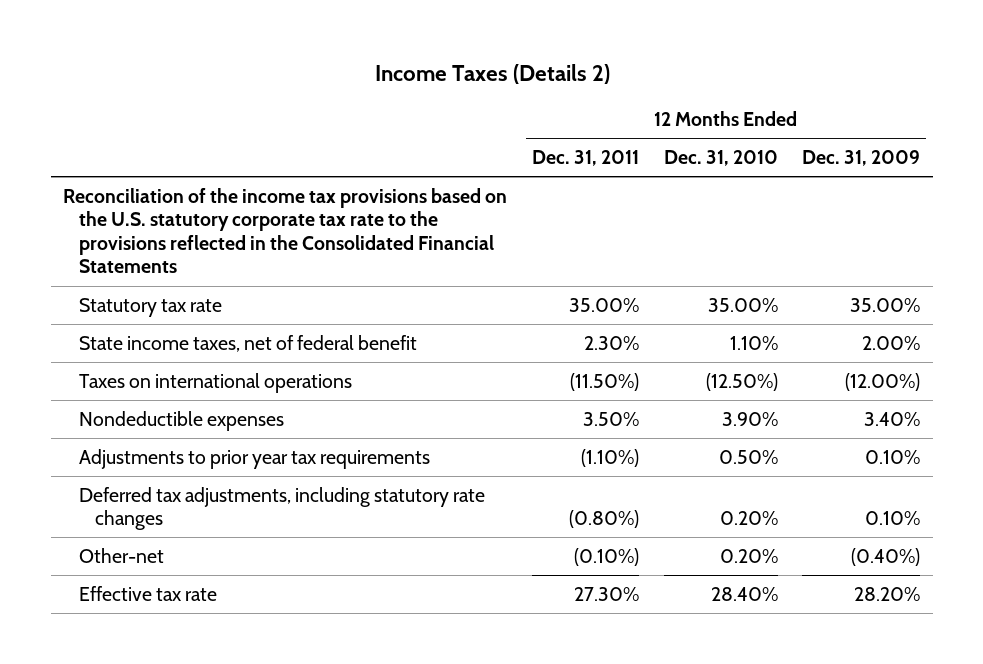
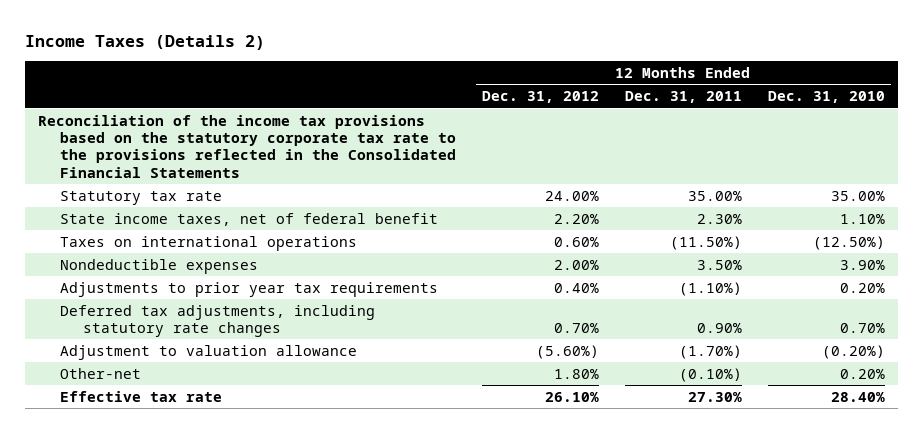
[802,150,921,167] Dec. 31, 2009 -> none
none -> [482,91,600,104] Dec. 31, 2012
[63,187,508,274] Reconciliation of the income tax provisions based on the U.S. statutory corporate tax rate to the provisions reflected in the Consolidated Financial Statements -> [37,114,457,178] Reconciliation of the income tax provisions based on the statutory corporate tax rate to the provisions reflected in the Consolidated Financial Statements
[718,449,778,464] 0.50% -> [839,282,885,293] 0.20%
[568,510,639,529] (0.80%) -> [696,323,742,334] 0.90%
[719,511,778,526] 0.20% -> [839,323,885,334] 0.70%
none -> [60,344,358,360] Adjustment to valuation allowance

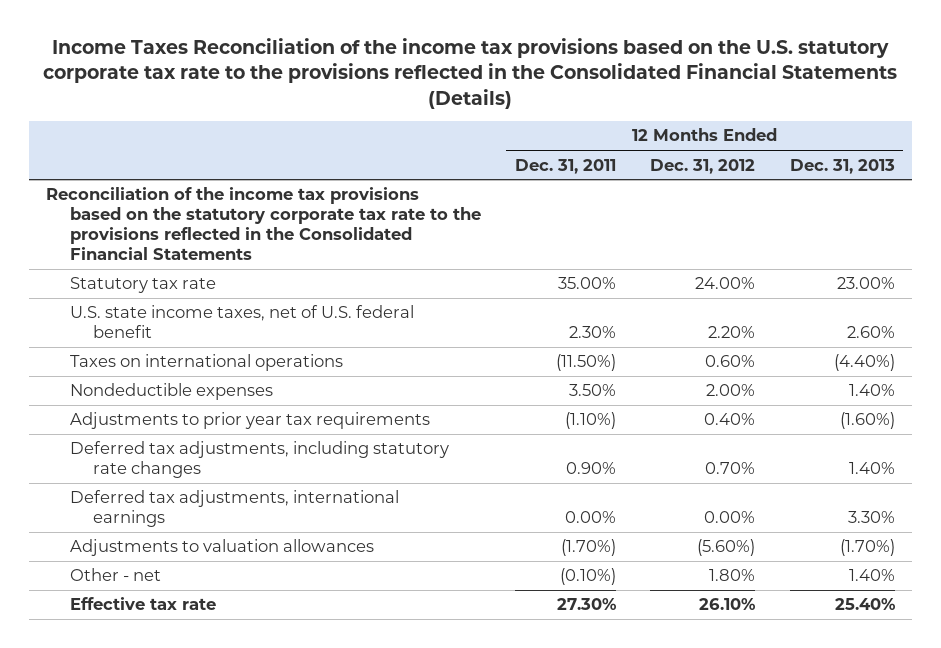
[24,35,265,51] Income Taxes (Details 2) -> [43,38,898,109] Income Taxes Reconciliation of the income tax provisions based on the U.S. statutory corporate tax rate to the provisions reflected in the Consolidated Financial Statements (Details)
[767,91,885,104] Dec. 31, 2010 -> none
none -> [789,158,895,174] Dec. 31, 2013
[60,212,439,226] State income taxes, net of federal benefit -> [69,305,414,339] U.S. state income taxes, net of U.S. federal benefit
none -> [69,490,399,528] Deferred tax adjustments, international earnings
[60,344,358,360] Adjustment to valuation allowance -> [69,539,374,557] Adjustments to valuation allowances
[60,367,142,379] Other-net -> [69,568,161,582] Other - net

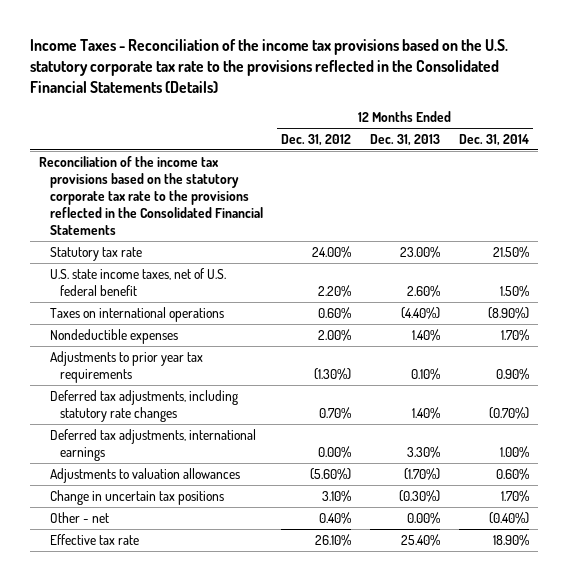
[43,38,898,109] Income Taxes Reconciliation of the income tax provisions based on the U.S. statutory corporate tax rate to the provisions reflected in the Consolidated Financial Statements (Details) -> [30,39,509,93] Income Taxes - Reconciliation of the income tax provisions based on the U.S. statutory corporate tax rate to the provisions reflected in the Consolidated Financial Statements (Details)
[515,158,617,174] Dec. 31, 2011 -> none
none -> [458,133,529,146] Dec. 31, 2014
[704,413,756,426] 0.40% -> [314,367,352,380] (1.30%)
[839,412,895,430] (1.60%) -> [411,367,441,380] 0.10%
none -> [49,489,224,505] Change in uncertain tax positions
[709,569,756,582] 1.80% -> [319,511,352,524] 0.40%
[848,569,895,582] 1.40% -> [407,511,441,524] 0.00%

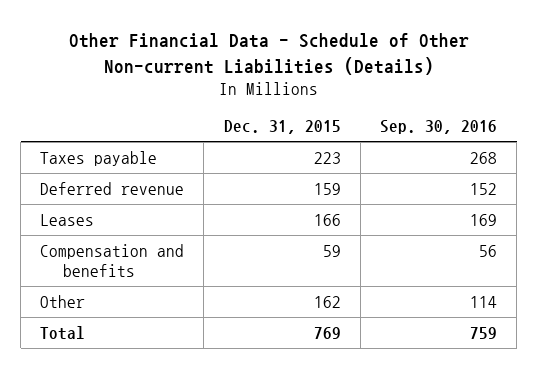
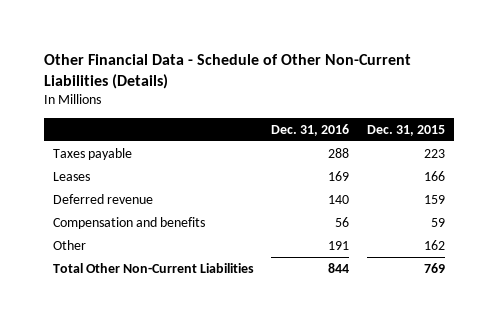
[68,33,469,75] Other Financial Data - Schedule of Other Non-current Liabilities (Details) -> [43,53,411,89] Other Financial Data - Schedule of Other Non-Current Liabilities (Details)
[379,120,497,135] Sep. 30, 2016 -> none
none -> [271,123,350,136] Dec. 31, 2016
[40,181,185,195] Deferred revenue -> [52,193,153,204] Deferred revenue
[40,325,86,340] Total -> [52,262,254,273] Total Other Non-Current Liabilities

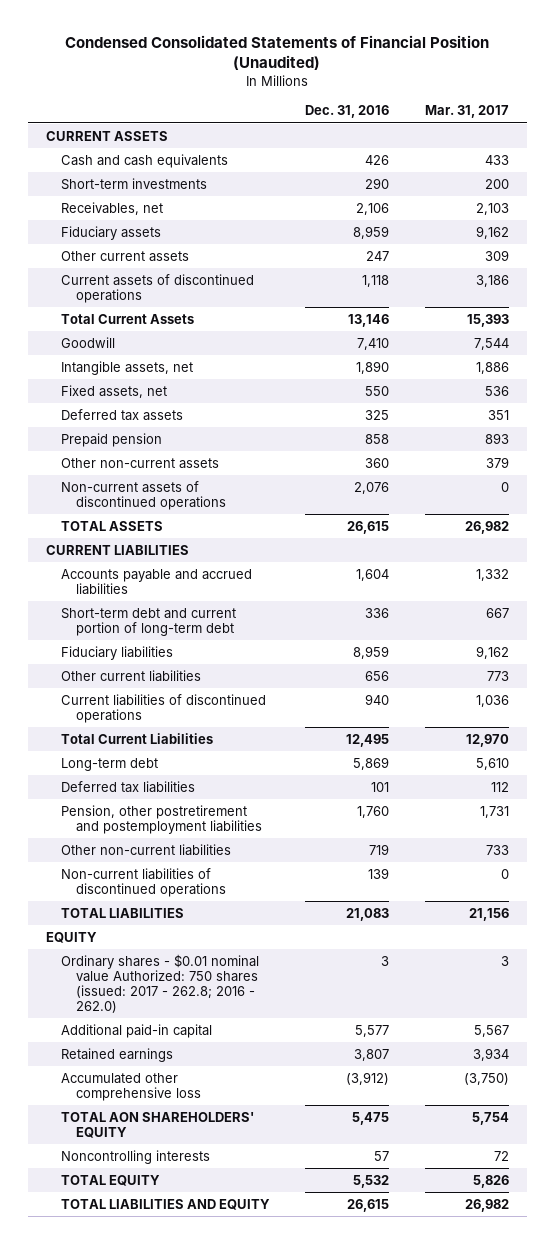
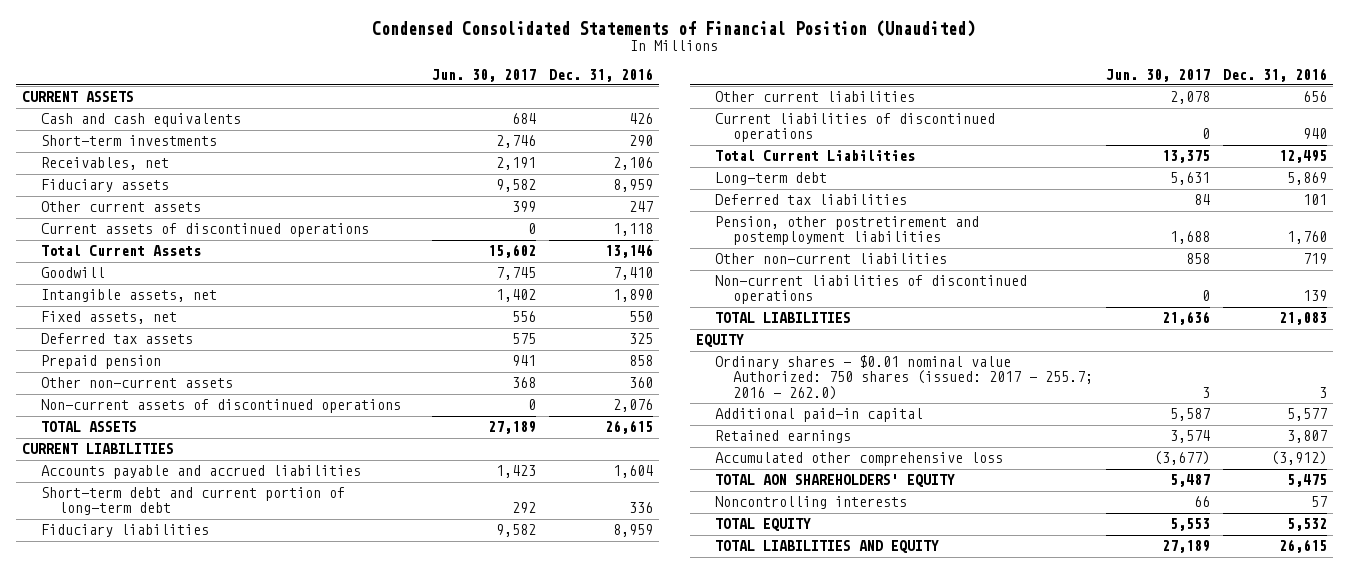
[424,105,509,119] Mar. 31, 2017 -> none
none -> [432,68,537,82] Jun. 30, 2017
[61,953,260,1013] Ordinary shares - $0.01 nominal value Authorized: 750 shares (issued: 2017 - 262.8; 2016 - 262.0) -> [714,355,1094,400] Ordinary shares - $0.01 nominal value Authorized: 750 shares (issued: 2017 - 255.7; 2016 - 262.0)

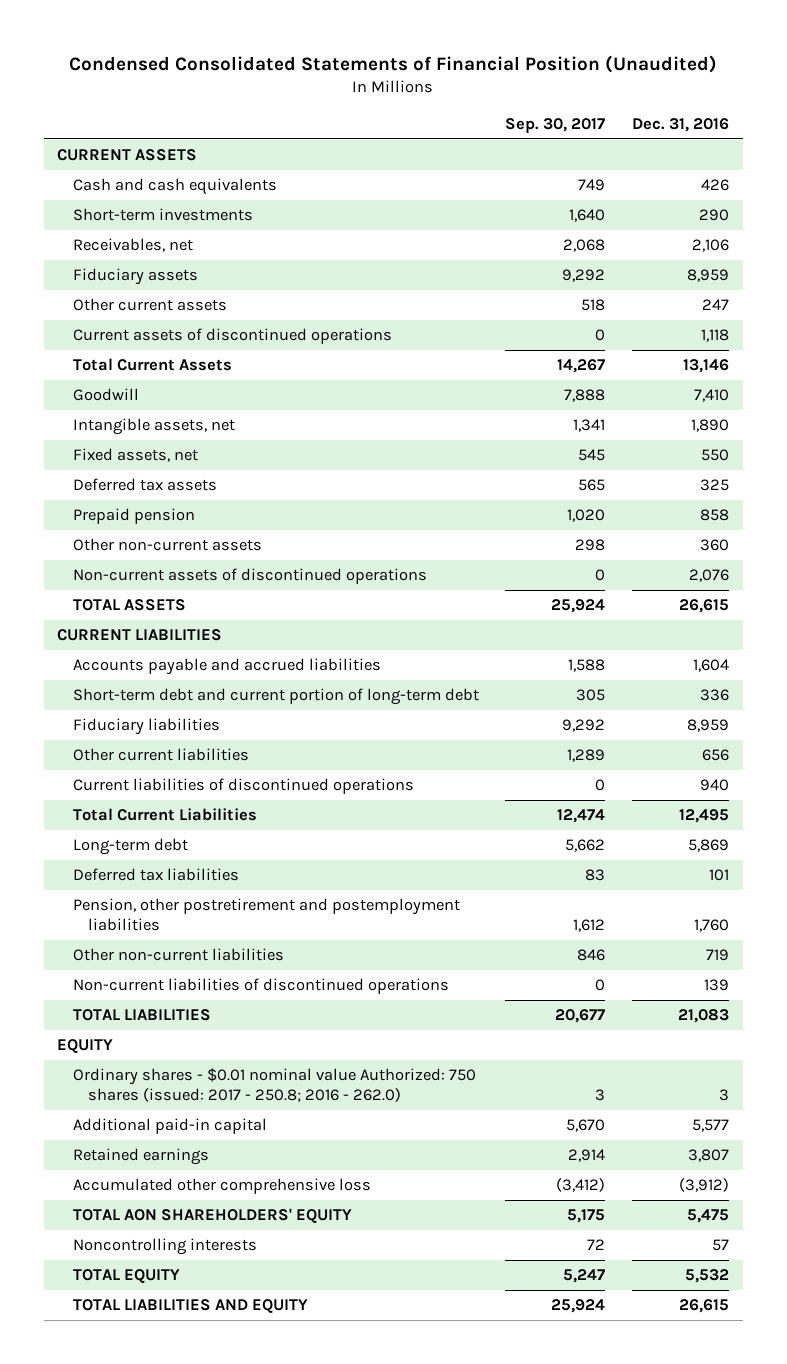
[432,68,537,82] Jun. 30, 2017 -> none
none -> [505,117,606,133] Sep. 30, 2017
[714,355,1094,400] Ordinary shares - $0.01 nominal value Authorized: 750 shares (issued: 2017 - 255.7; 2016 - 262.0) -> [72,1068,476,1102] Ordinary shares - $0.01 nominal value Authorized: 750 shares (issued: 2017 - 250.8; 2016 - 262.0)

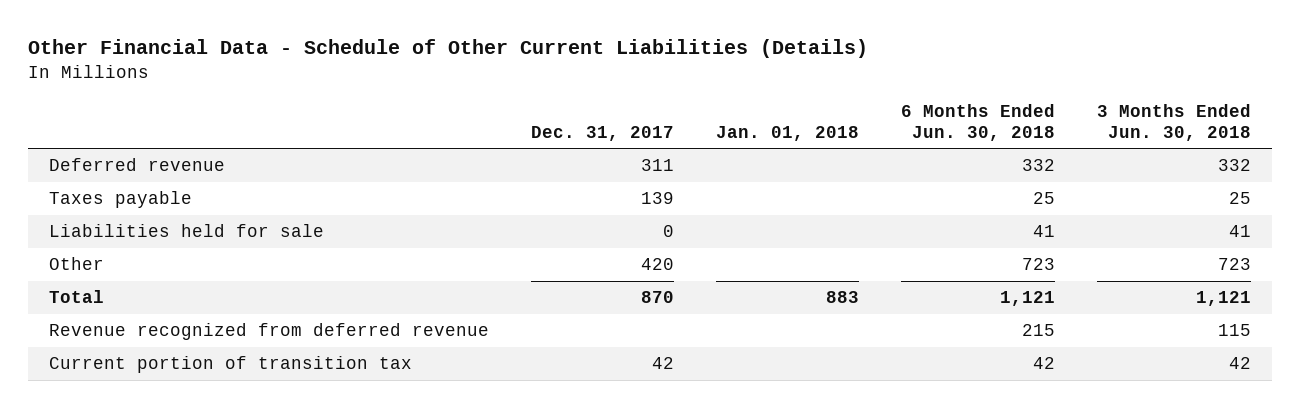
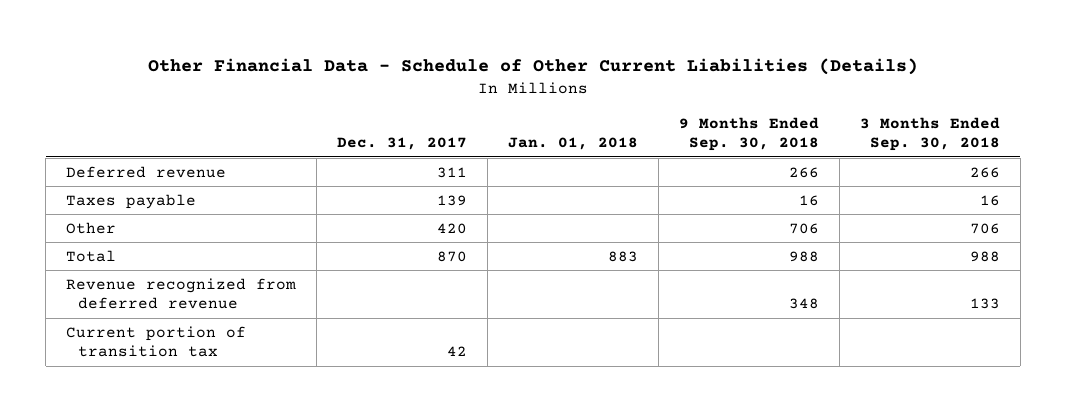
[900,104,1055,141] 6 Months Ended Jun. 30, 2018 -> none
[1096,104,1251,141] 3 Months Ended Jun. 30, 2018 -> none
none -> [679,116,820,152] 9 Months Ended Sep. 30, 2018
none -> [859,116,1000,152] 3 Months Ended Sep. 30, 2018
[48,224,324,238] Liabilities held for sale -> none

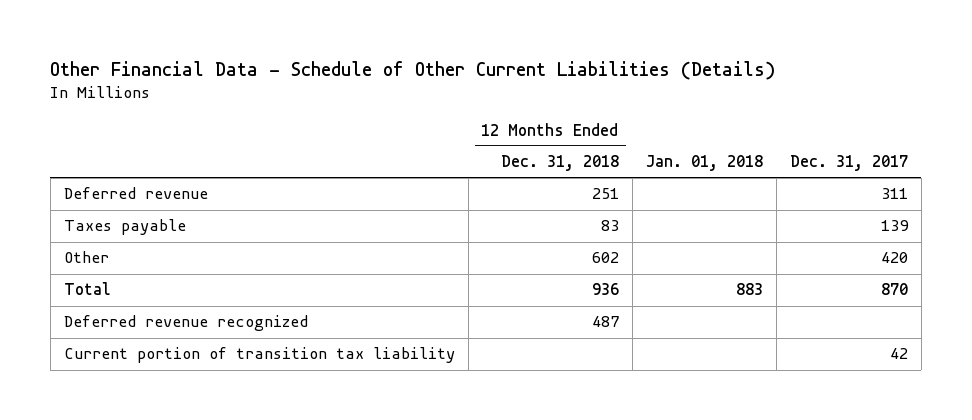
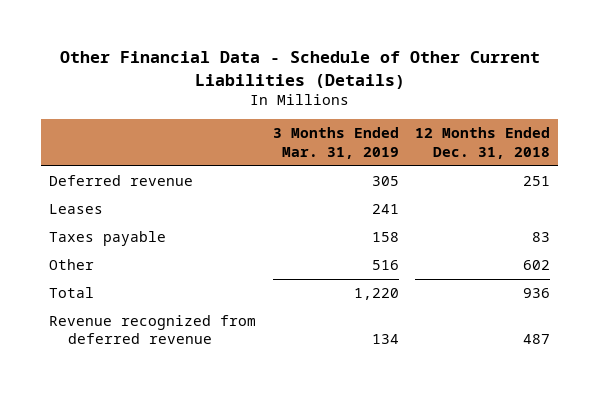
[645,155,763,172] Jan. 01, 2018 -> none
[789,155,908,172] Dec. 31, 2017 -> none
none -> [272,127,399,159] 3 Months Ended Mar. 31, 2019
none -> [49,204,104,215] Leases
[63,347,455,364] Current portion of transition tax liability -> none
[63,315,308,332] Deferred revenue recognized -> [49,315,257,345] Revenue recognized from deferred revenue

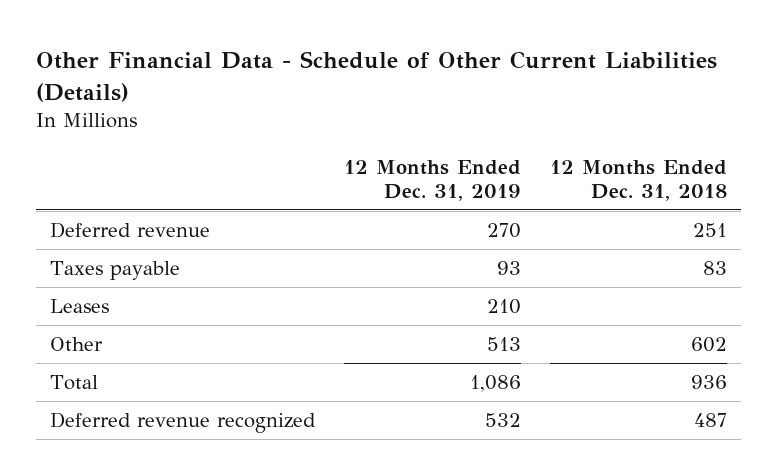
[272,127,399,159] 3 Months Ended Mar. 31, 2019 -> none
none -> [344,159,522,201] 12 Months Ended Dec. 31, 2019
[49,204,104,215] Leases -> [50,298,110,313] Leases
[49,315,257,345] Revenue recognized from deferred revenue -> [50,411,317,433] Deferred revenue recognized

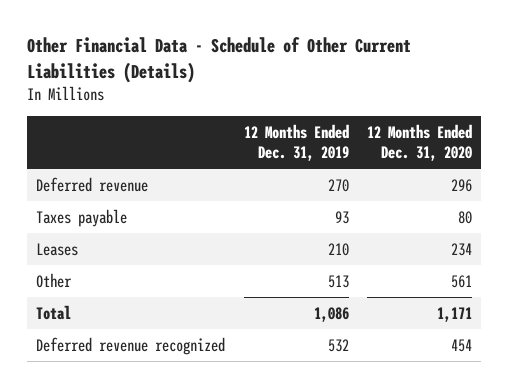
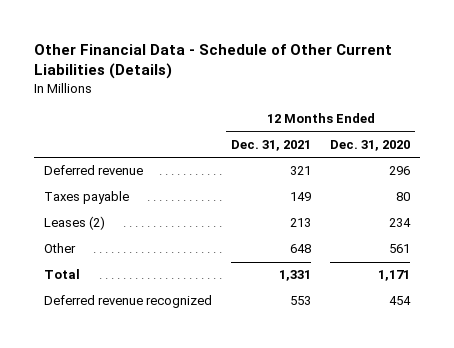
[243,123,349,161] 12 Months Ended Dec. 31, 2019 -> none
none -> [231,140,312,152] Dec. 31, 2021
[36,242,79,256] Leases -> [43,216,105,231] Leases (2)

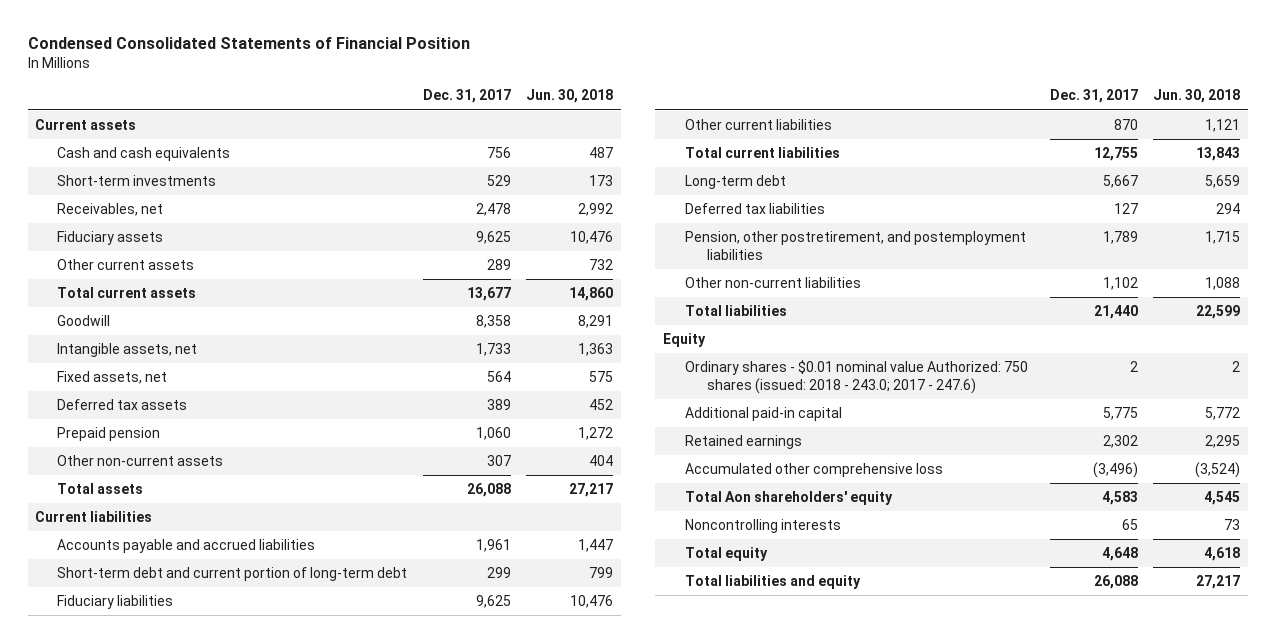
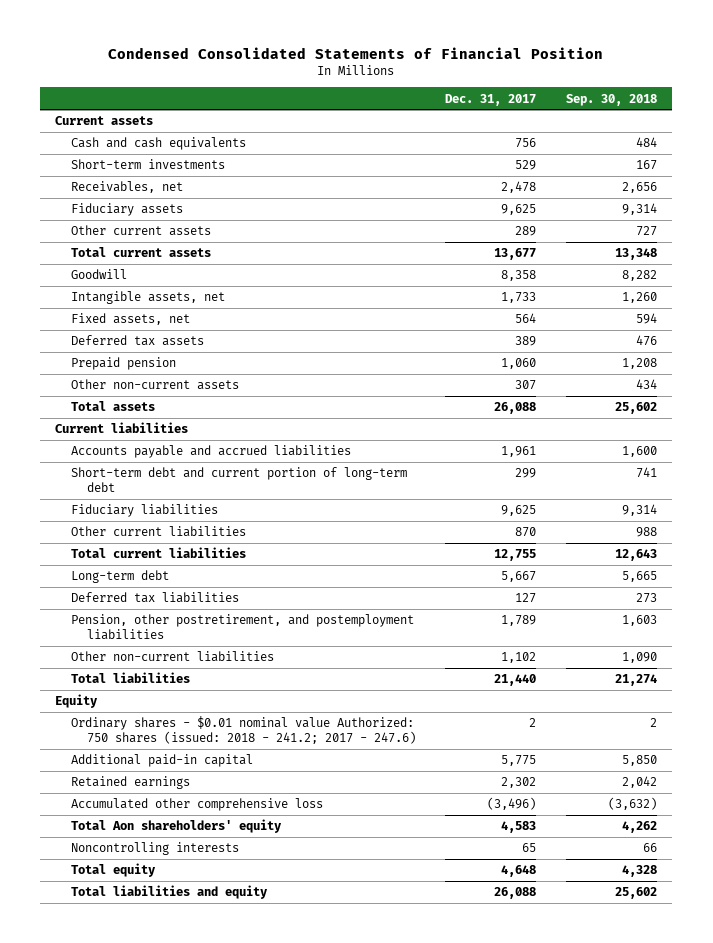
[525,89,613,104] Jun. 30, 2018 -> none
none -> [566,93,658,106] Sep. 30, 2018
[684,359,1028,394] Ordinary shares - $0.01 nominal value Authorized: 750 shares (issued: 2018 - 243.0; 2017 - 247.6) -> [70,716,416,745] Ordinary shares - $0.01 nominal value Authorized: 750 shares (issued: 2018 - 241.2; 2017 - 247.6)

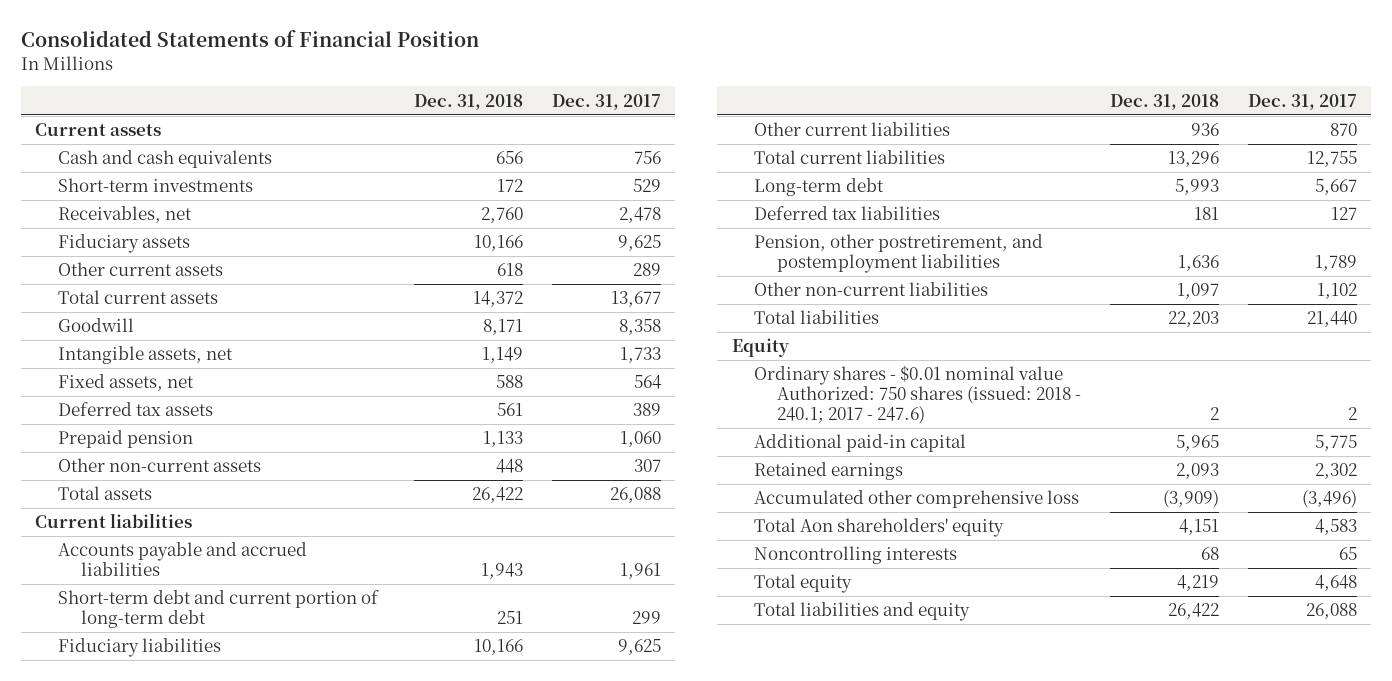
[108,47,604,60] Condensed Consolidated Statements of Financial Position -> [20,29,479,47] Consolidated Statements of Financial Position
[566,93,658,106] Sep. 30, 2018 -> none
none -> [413,93,523,110] Dec. 31, 2018
[70,716,416,745] Ordinary shares - $0.01 nominal value Authorized: 750 shares (issued: 2018 - 241.2; 2017 - 247.6) -> [754,365,1081,425] Ordinary shares - $0.01 nominal value Authorized: 750 shares (issued: 2018 - 240.1; 2017 - 247.6)

